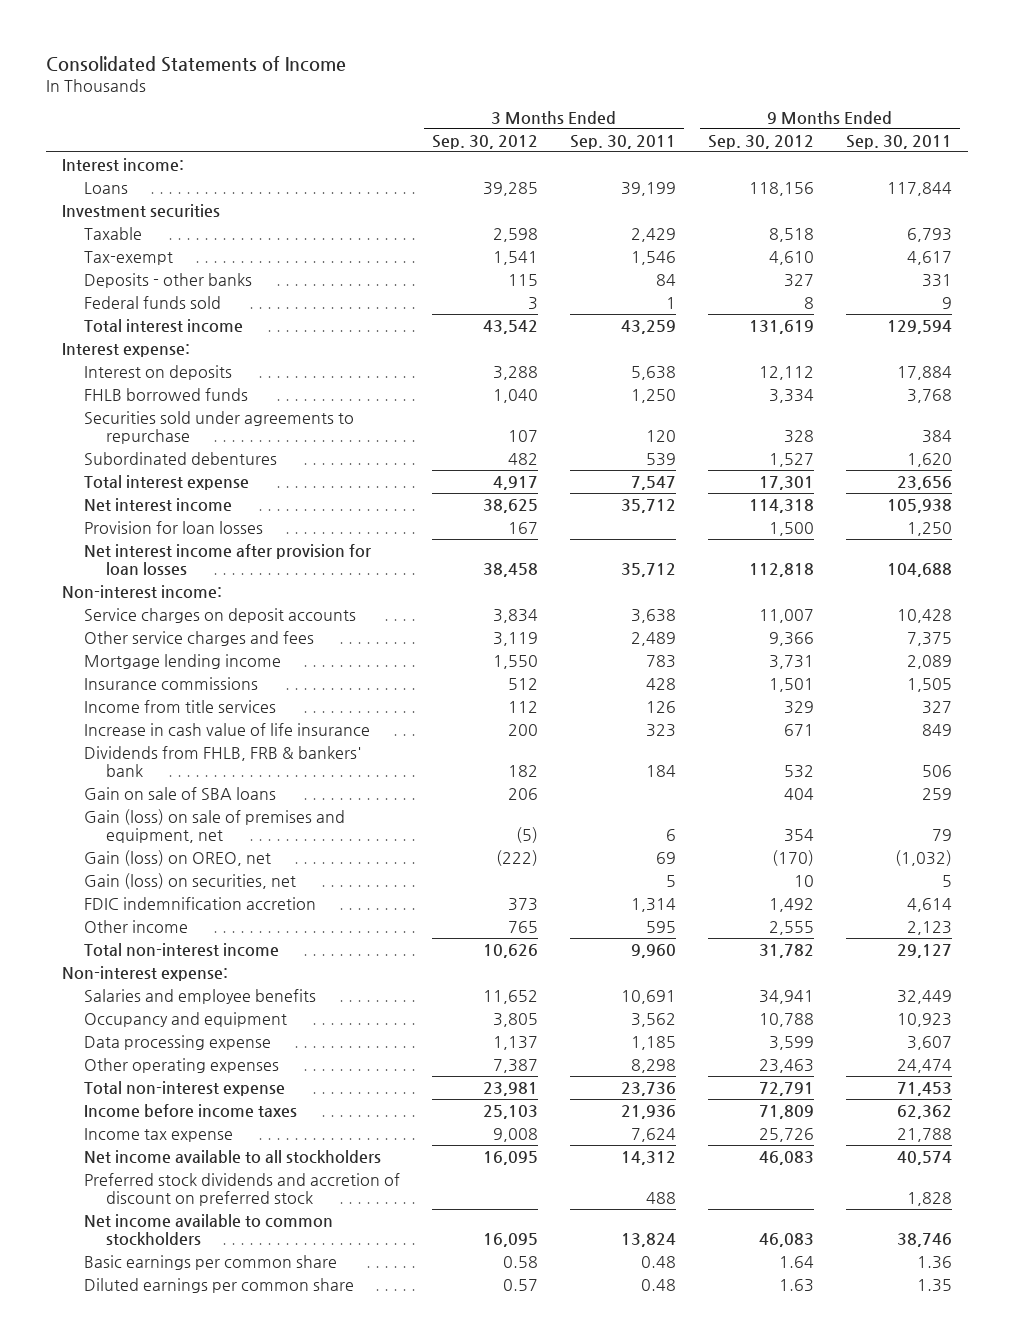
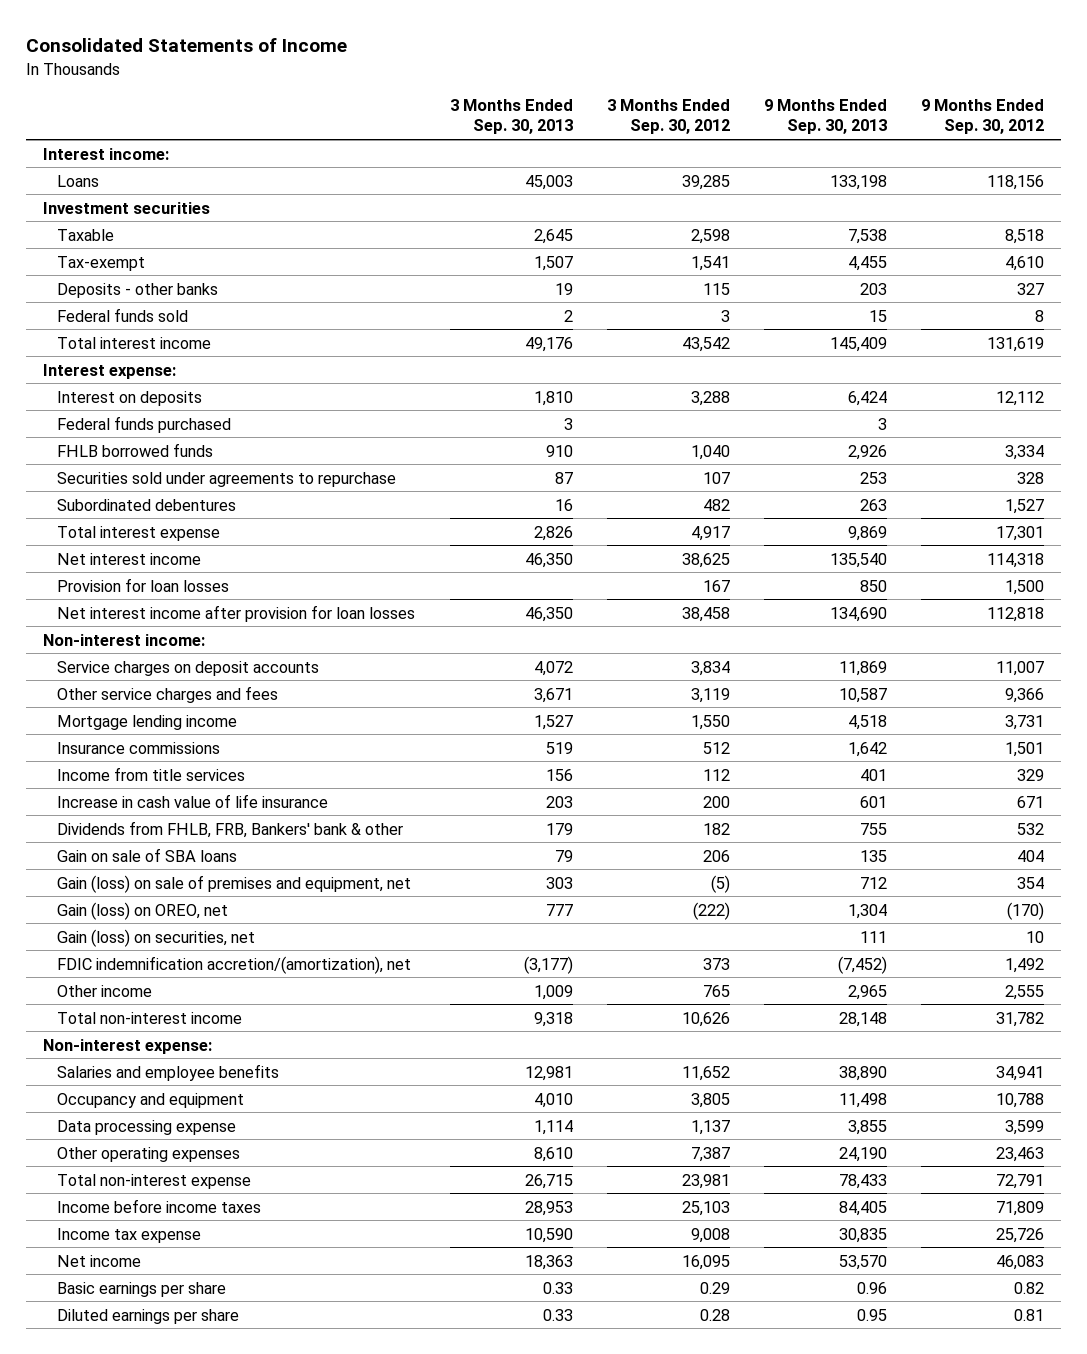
[570,134,677,149] Sep. 30, 2011 -> none
[845,134,952,149] Sep. 30, 2011 -> none
none -> [449,99,573,135] 3 Months Ended Sep. 30, 2013
none -> [763,99,887,135] 9 Months Ended Sep. 30, 2013
none -> [57,415,232,433] Federal funds purchased
[84,745,363,777] Dividends from FHLB, FRB & bankers' bank -> [57,820,404,838] Dividends from FHLB, FRB, Bankers' bank & other
[84,896,317,910] FDIC indemnification accretion -> [57,955,412,974] FDIC indemnification accretion/(amortization), net
[84,1172,401,1206] Preferred stock dividends and accretion of discount on preferred stock -> none
[84,1213,334,1246] Net income available to common stockholders -> none
[84,1149,382,1164] Net income available to all stockholders -> [57,1254,142,1267] Net income
[84,1254,338,1270] Basic earnings per common share -> [57,1281,227,1297] Basic earnings per share
[503,1255,539,1268] 0.58 -> [699,1281,730,1294] 0.29
[778,1255,814,1268] 1.64 -> [1013,1281,1044,1294] 0.82
[84,1277,355,1293] Diluted earnings per common share -> [57,1308,240,1324] Diluted earnings per share
[503,1278,539,1291] 0.57 -> [699,1308,730,1321] 0.28
[778,1278,814,1292] 1.63 -> [1013,1308,1044,1321] 0.81

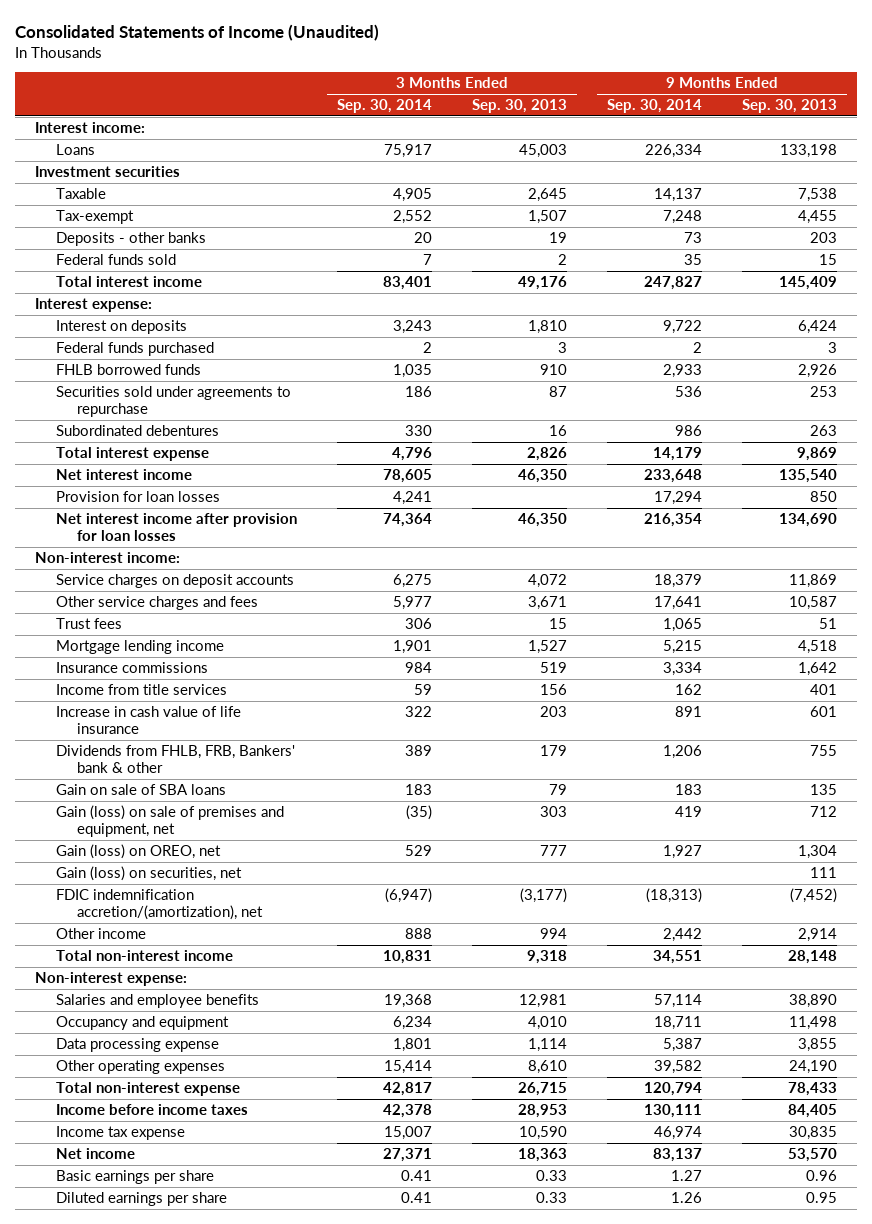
[26,38,348,53] Consolidated Statements of Income -> [15,24,380,42] Consolidated Statements of Income (Unaudited)
[606,99,730,135] 3 Months Ended Sep. 30, 2012 -> none
[920,99,1044,135] 9 Months Ended Sep. 30, 2012 -> none
none -> [337,99,433,114] Sep. 30, 2014
none -> [606,99,702,114] Sep. 30, 2014
none -> [56,618,123,630] Trust fees
[533,984,573,1000] 1,009 -> [539,928,567,940] 994
[847,984,887,1000] 2,965 -> [797,928,837,943] 2,914

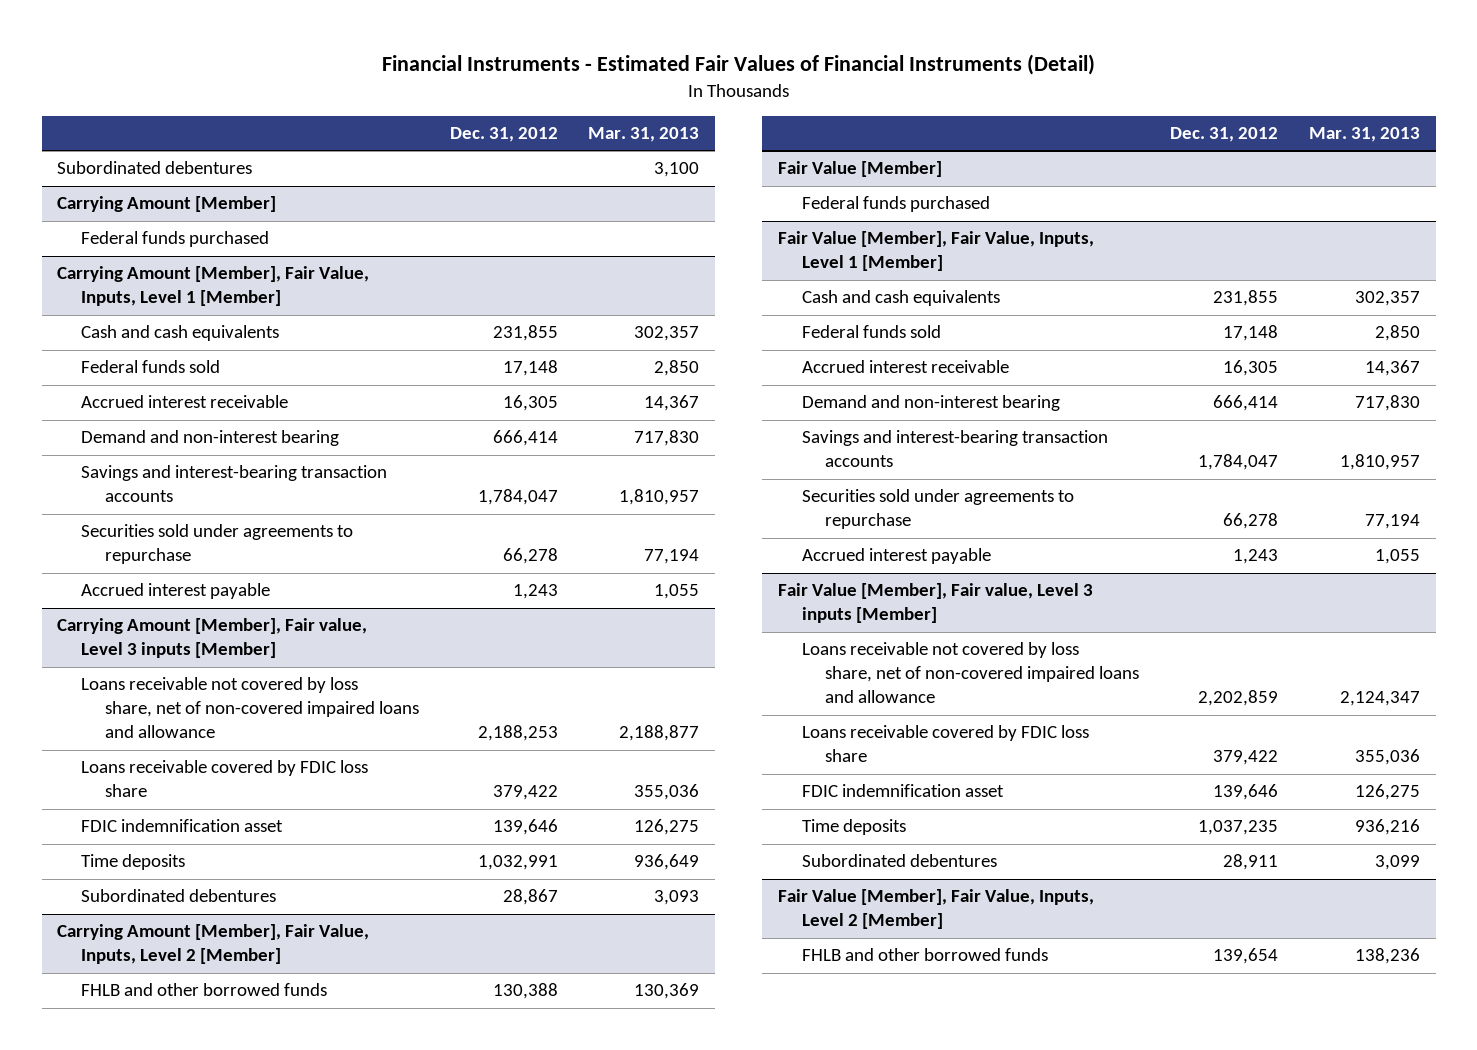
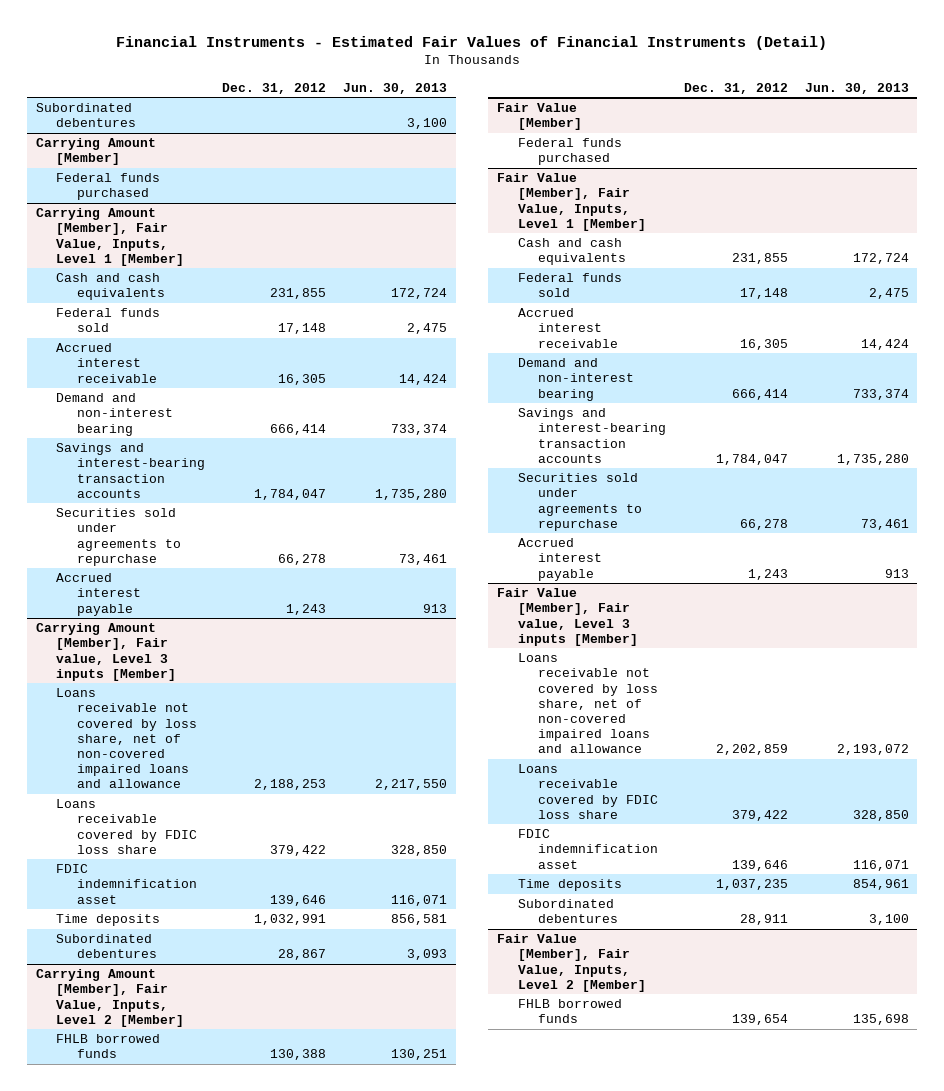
[588,127,700,143] Mar. 31, 2013 -> none
none -> [343,82,448,94] Jun. 30, 2013
[80,983,327,997] FHLB and other borrowed funds -> [56,1034,161,1059] FHLB borrowed funds
[801,948,1048,962] FHLB and other borrowed funds -> [517,999,622,1024] FHLB borrowed funds

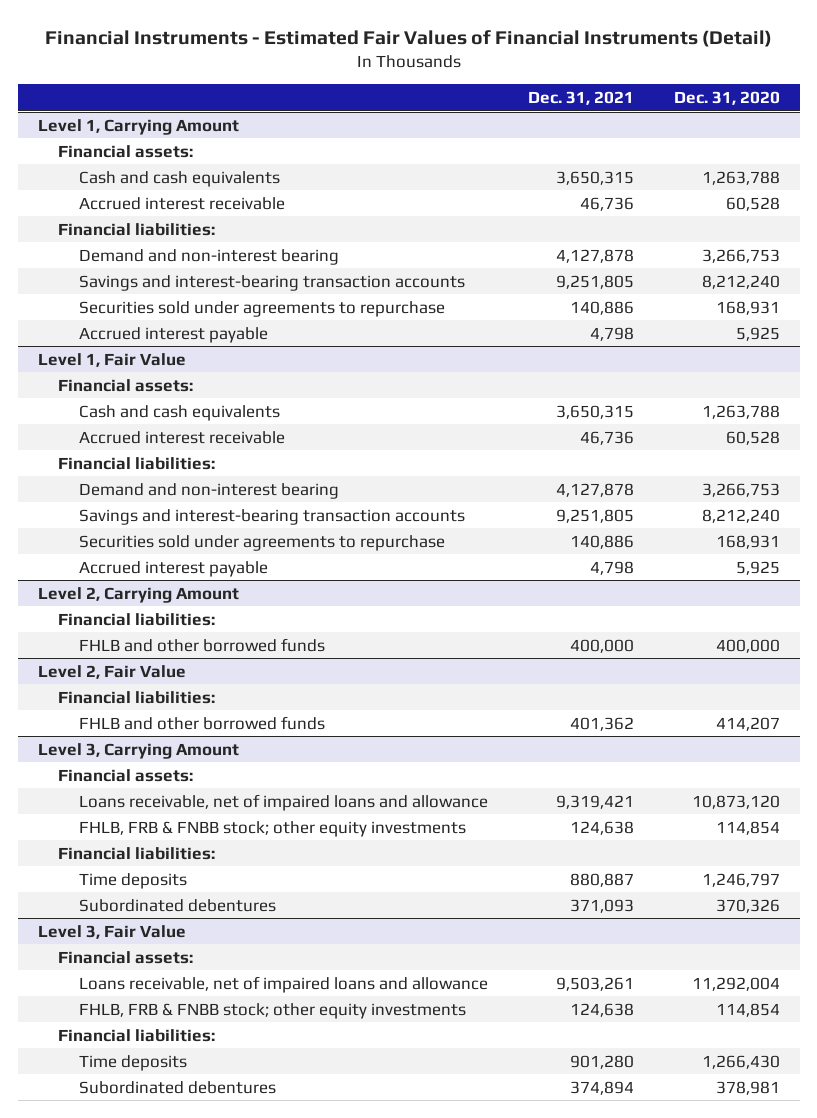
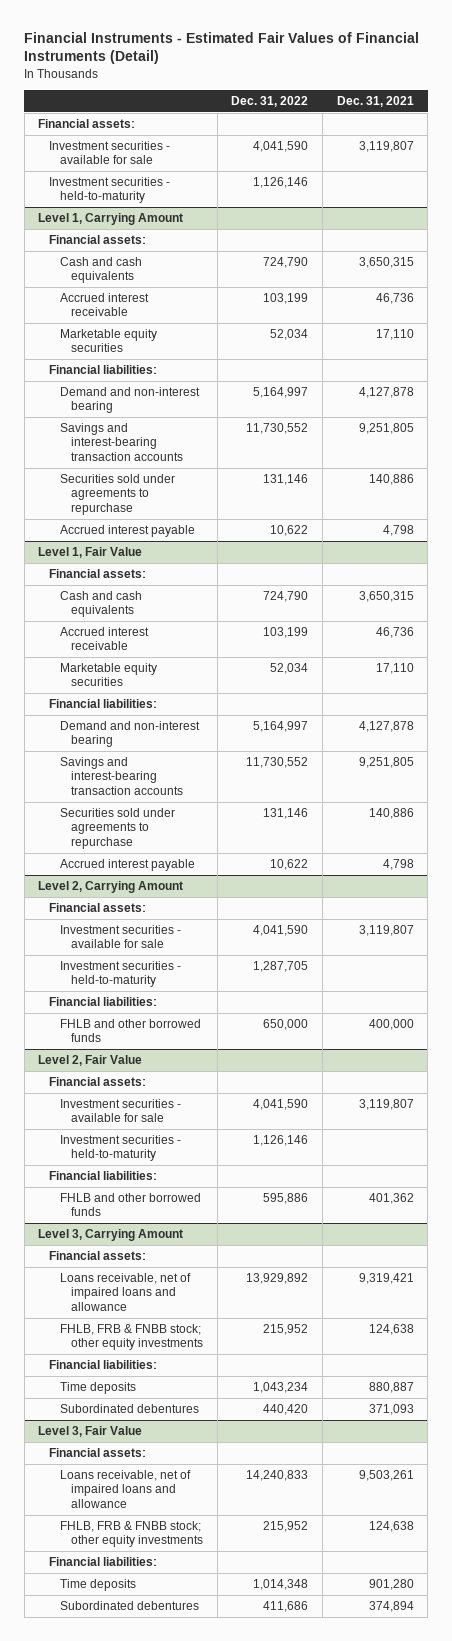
[673,91,780,106] Dec. 31, 2020 -> none
none -> [231,95,309,107] Dec. 31, 2022
none -> [38,119,136,129] Financial assets:
none -> [49,141,171,165] Investment securities - available for sale
none -> [49,177,171,204] Investment securities - held-to-maturity
none -> [60,329,158,353] Marketable equity securities
none -> [60,663,158,687] Marketable equity securities
none -> [49,903,147,913] Financial assets:
none -> [60,925,182,949] Investment securities - available for sale
none -> [60,961,182,988] Investment securities - held-to-maturity
none -> [49,1077,147,1087] Financial assets:
none -> [60,1099,182,1123] Investment securities - available for sale
none -> [60,1135,182,1162] Investment securities - held-to-maturity

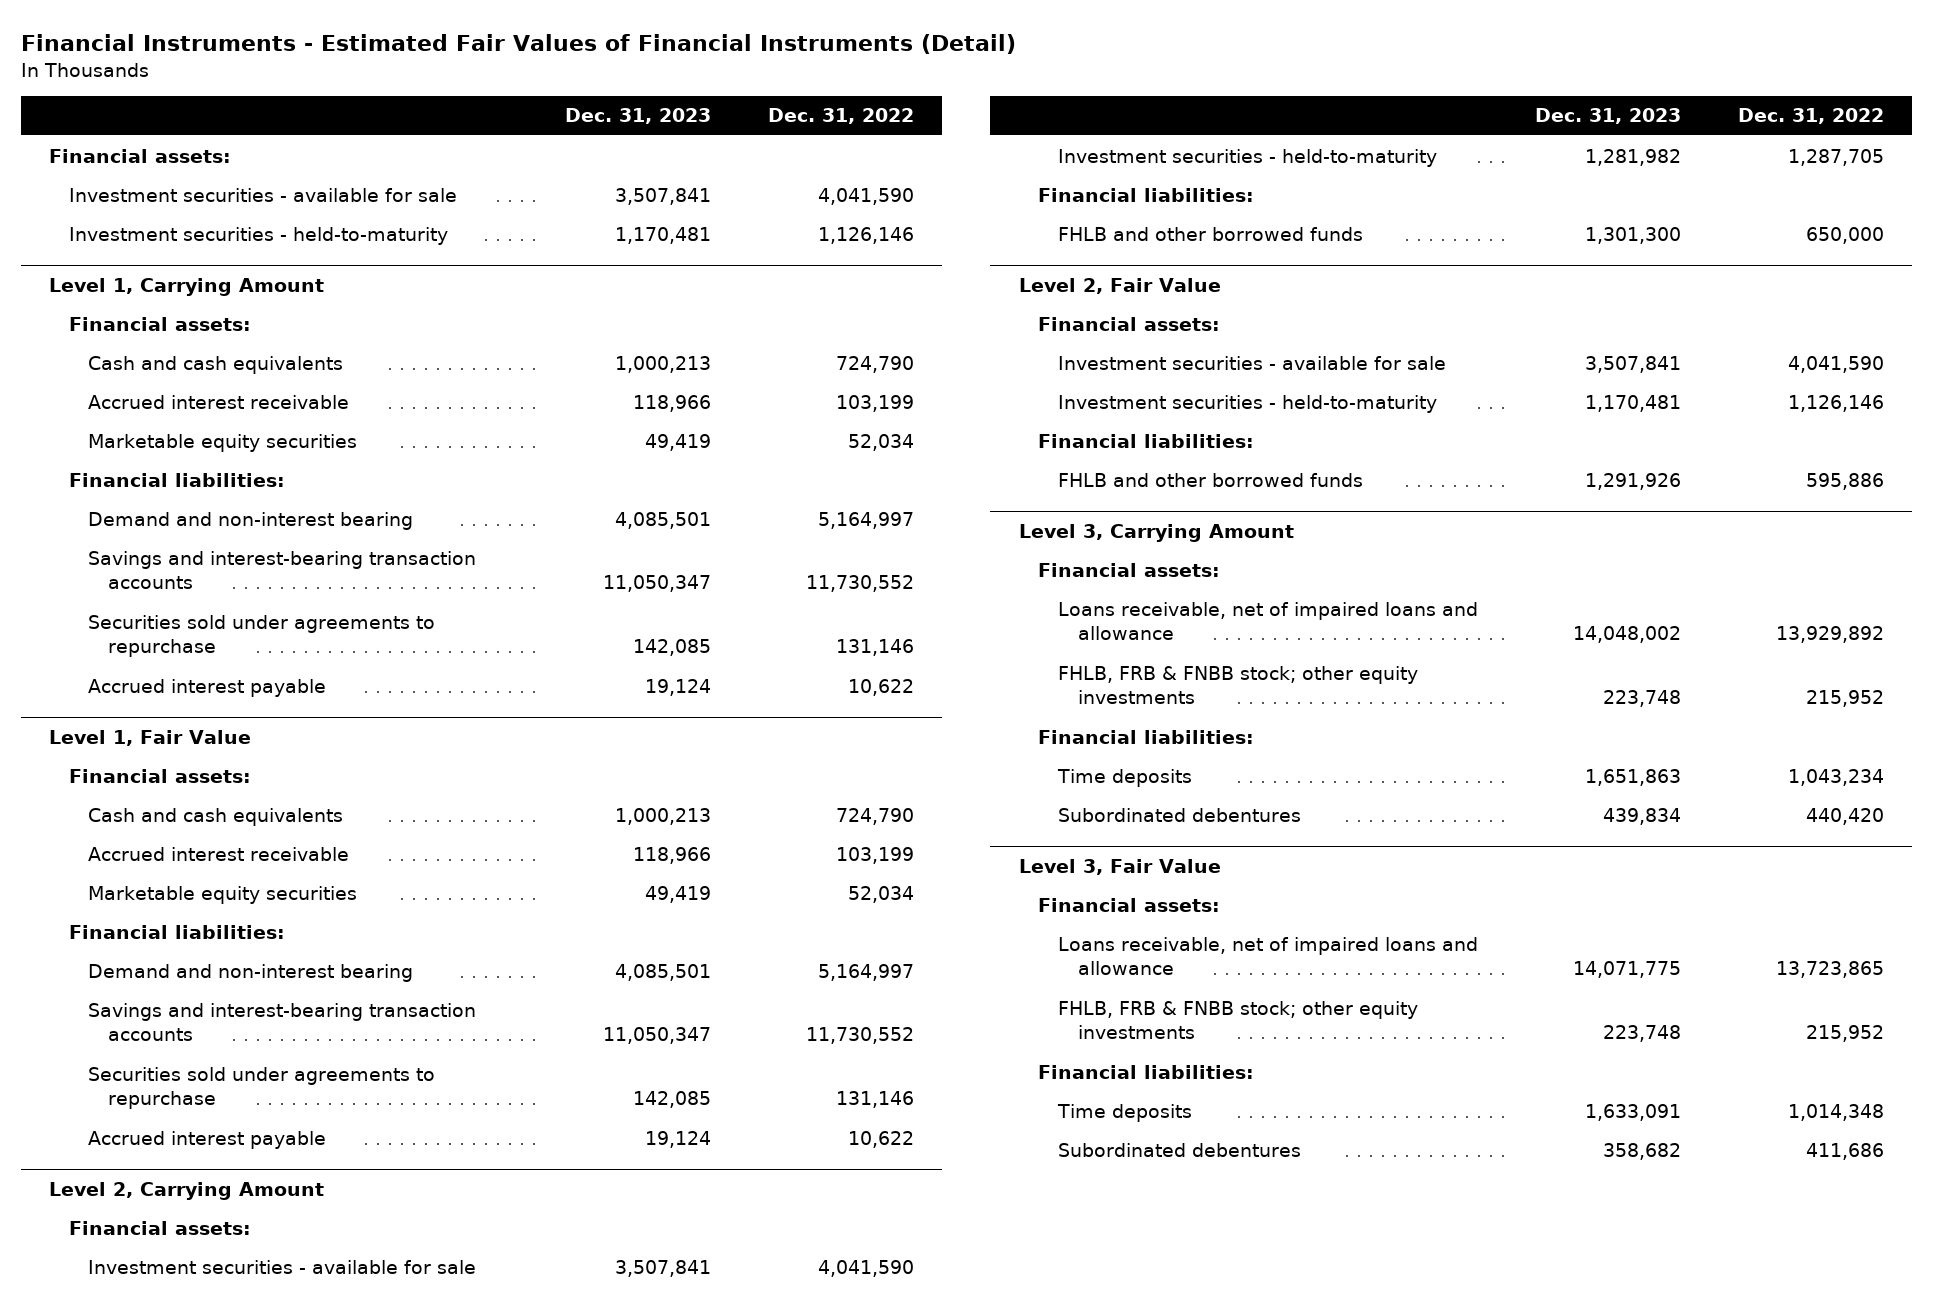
[336,95,414,107] Dec. 31, 2021 -> none
none -> [565,108,712,125] Dec. 31, 2023
[246,1470,309,1482] 14,240,833 -> [1775,961,1884,979] 13,723,865

